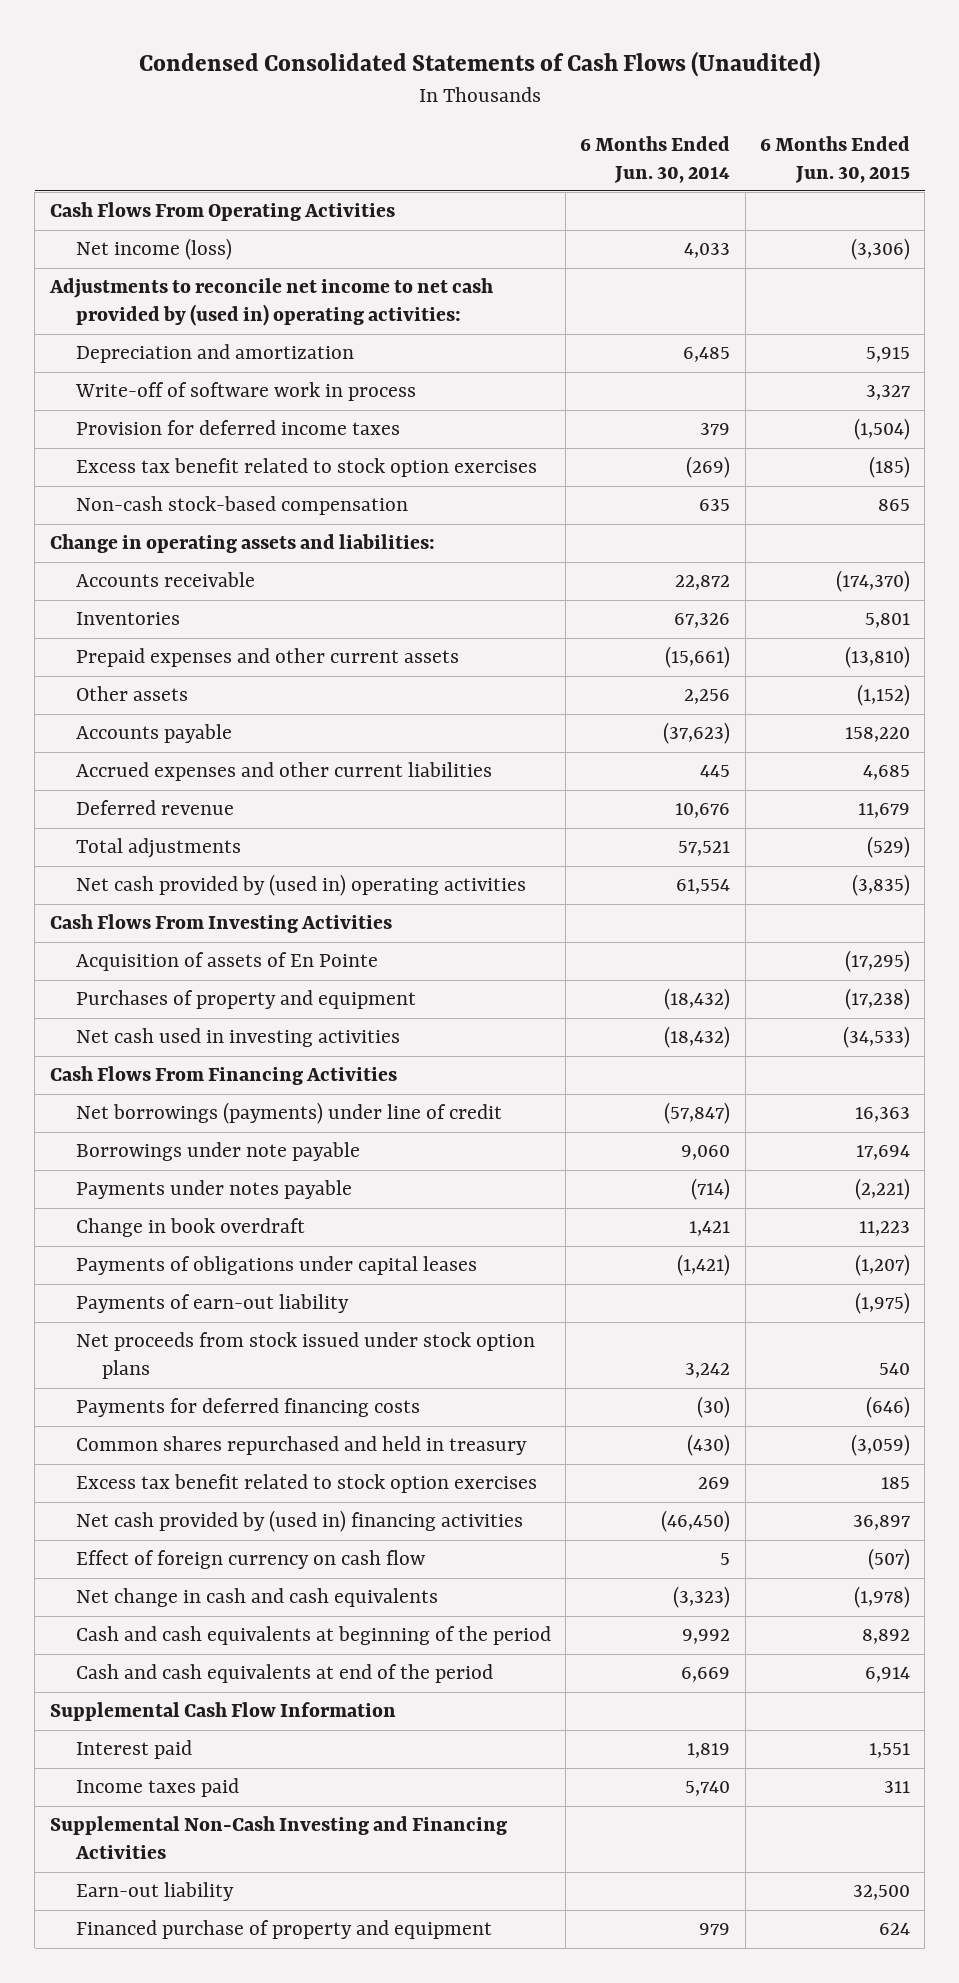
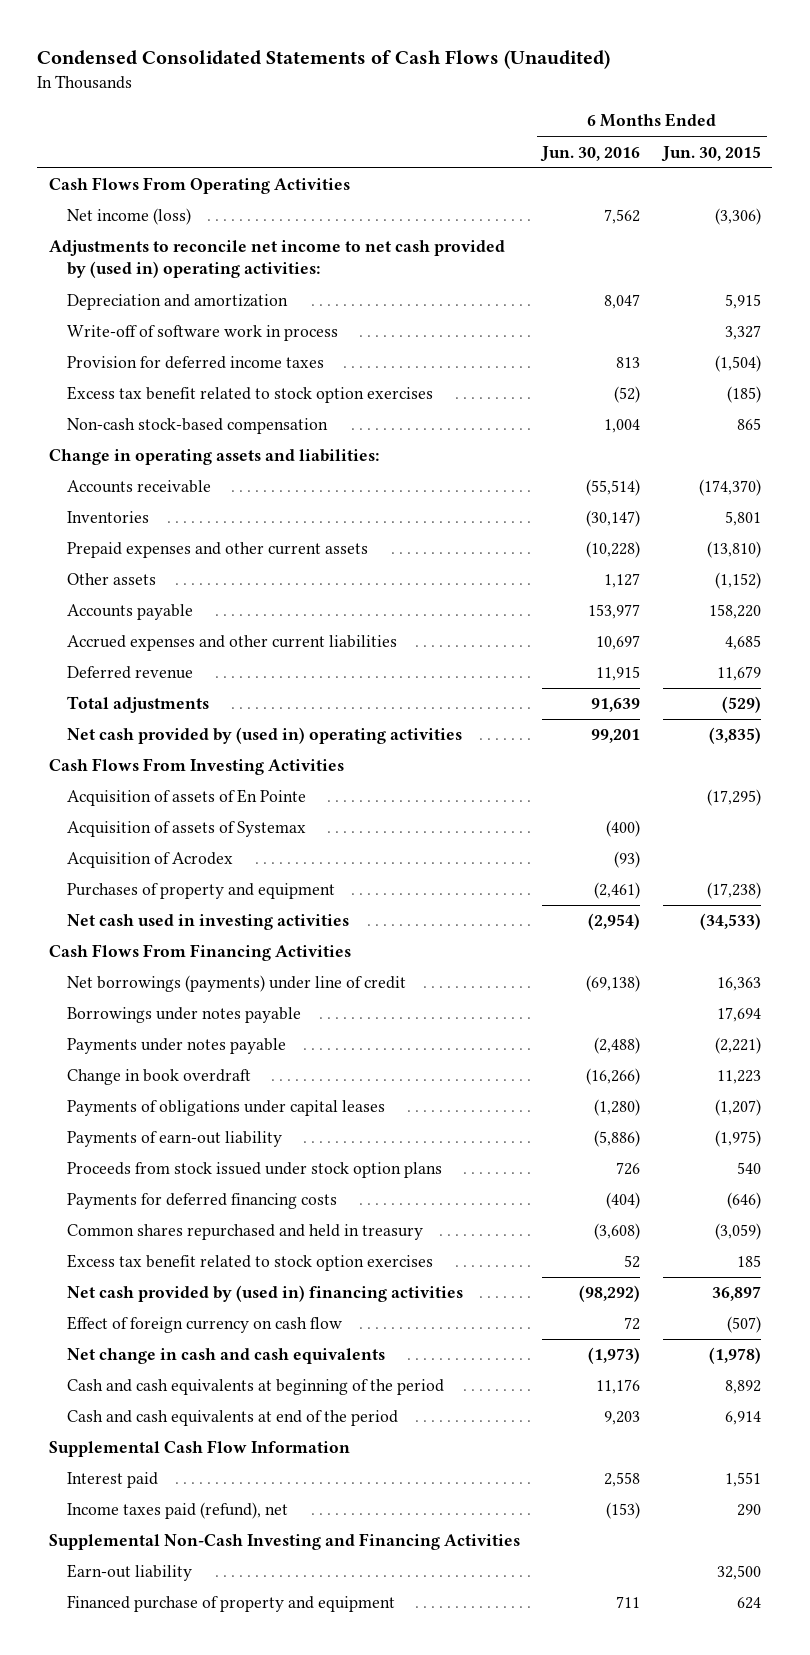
[580,135,731,183] 6 Months Ended Jun. 30, 2014 -> none
none -> [540,145,641,162] Jun. 30, 2016
none -> [67,821,307,838] Acquisition of assets of Systemax
none -> [67,852,234,869] Acquisition of Acrodex
[75,1142,360,1162] Borrowings under note payable -> [67,1007,302,1024] Borrowings under notes payable
[75,1332,535,1380] Net proceeds from stock issued under stock option plans -> [67,1162,443,1179] Proceeds from stock issued under stock option plans
[75,1778,239,1798] Income taxes paid -> [67,1502,289,1520] Income taxes paid (refund), net
[883,1781,910,1794] 311 -> [737,1504,762,1517] 290

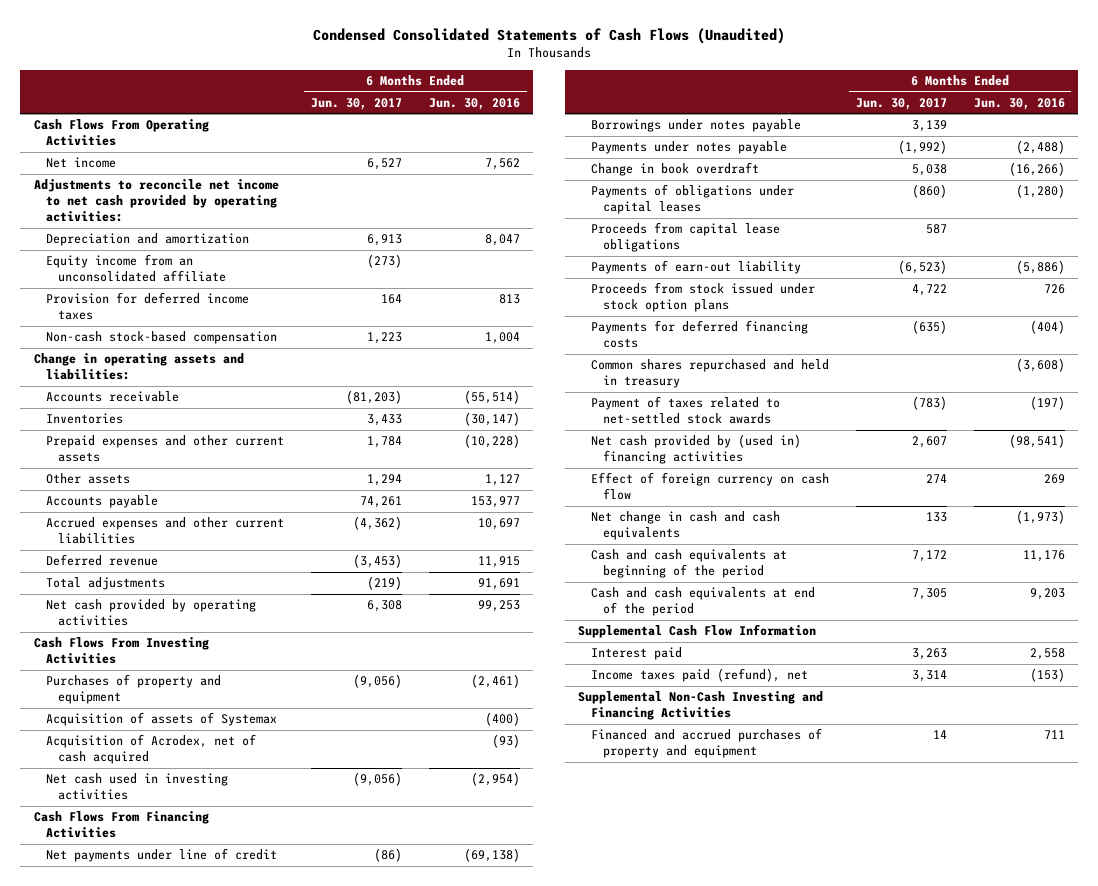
[661,145,762,162] Jun. 30, 2015 -> none
none -> [310,97,402,110] Jun. 30, 2017
[67,208,192,226] Net income (loss) -> [46,157,117,169] Net income
[48,240,505,279] Adjustments to reconcile net income to net cash provided by (used in) operating activities: -> [33,179,279,223] Adjustments to reconcile net income to net cash provided by operating activities:
[67,325,339,342] Write-off of software work in process -> none
none -> [46,254,227,283] Equity income from an unconsolidated affiliate
[67,386,434,404] Excess tax benefit related to stock option exercises -> none
[591,698,641,713] 91,639 -> [477,578,520,591] 91,691
[67,727,463,745] Net cash provided by (used in) operating activities -> [46,599,257,627] Net cash provided by operating activities
[591,729,641,744] 99,201 -> [477,600,520,613] 99,253
[67,789,307,807] Acquisition of assets of En Pointe -> none
[67,852,234,869] Acquisition of Acrodex -> none
[67,821,307,838] Acquisition of assets of Systemax -> [46,712,278,727] Acquisition of assets of Systemax
none -> [46,734,257,765] Acquisition of Acrodex, net of cash acquired
[67,975,407,993] Net borrowings (payments) under line of credit -> [46,848,278,863] Net payments under line of credit
none -> [590,222,780,253] Proceeds from capital lease obligations
[67,1254,434,1272] Excess tax benefit related to stock option exercises -> none
none -> [590,396,780,425] Payment of taxes related to net-settled stock awards
[579,1285,641,1303] (98,292) -> [1008,434,1065,449] (98,541)
[624,1317,641,1331] 72 -> [1043,474,1065,485] 269
[67,1564,193,1582] Earn-out liability -> none
[67,1595,396,1613] Financed purchase of property and equipment -> [590,728,822,759] Financed and accrued purchases of property and equipment

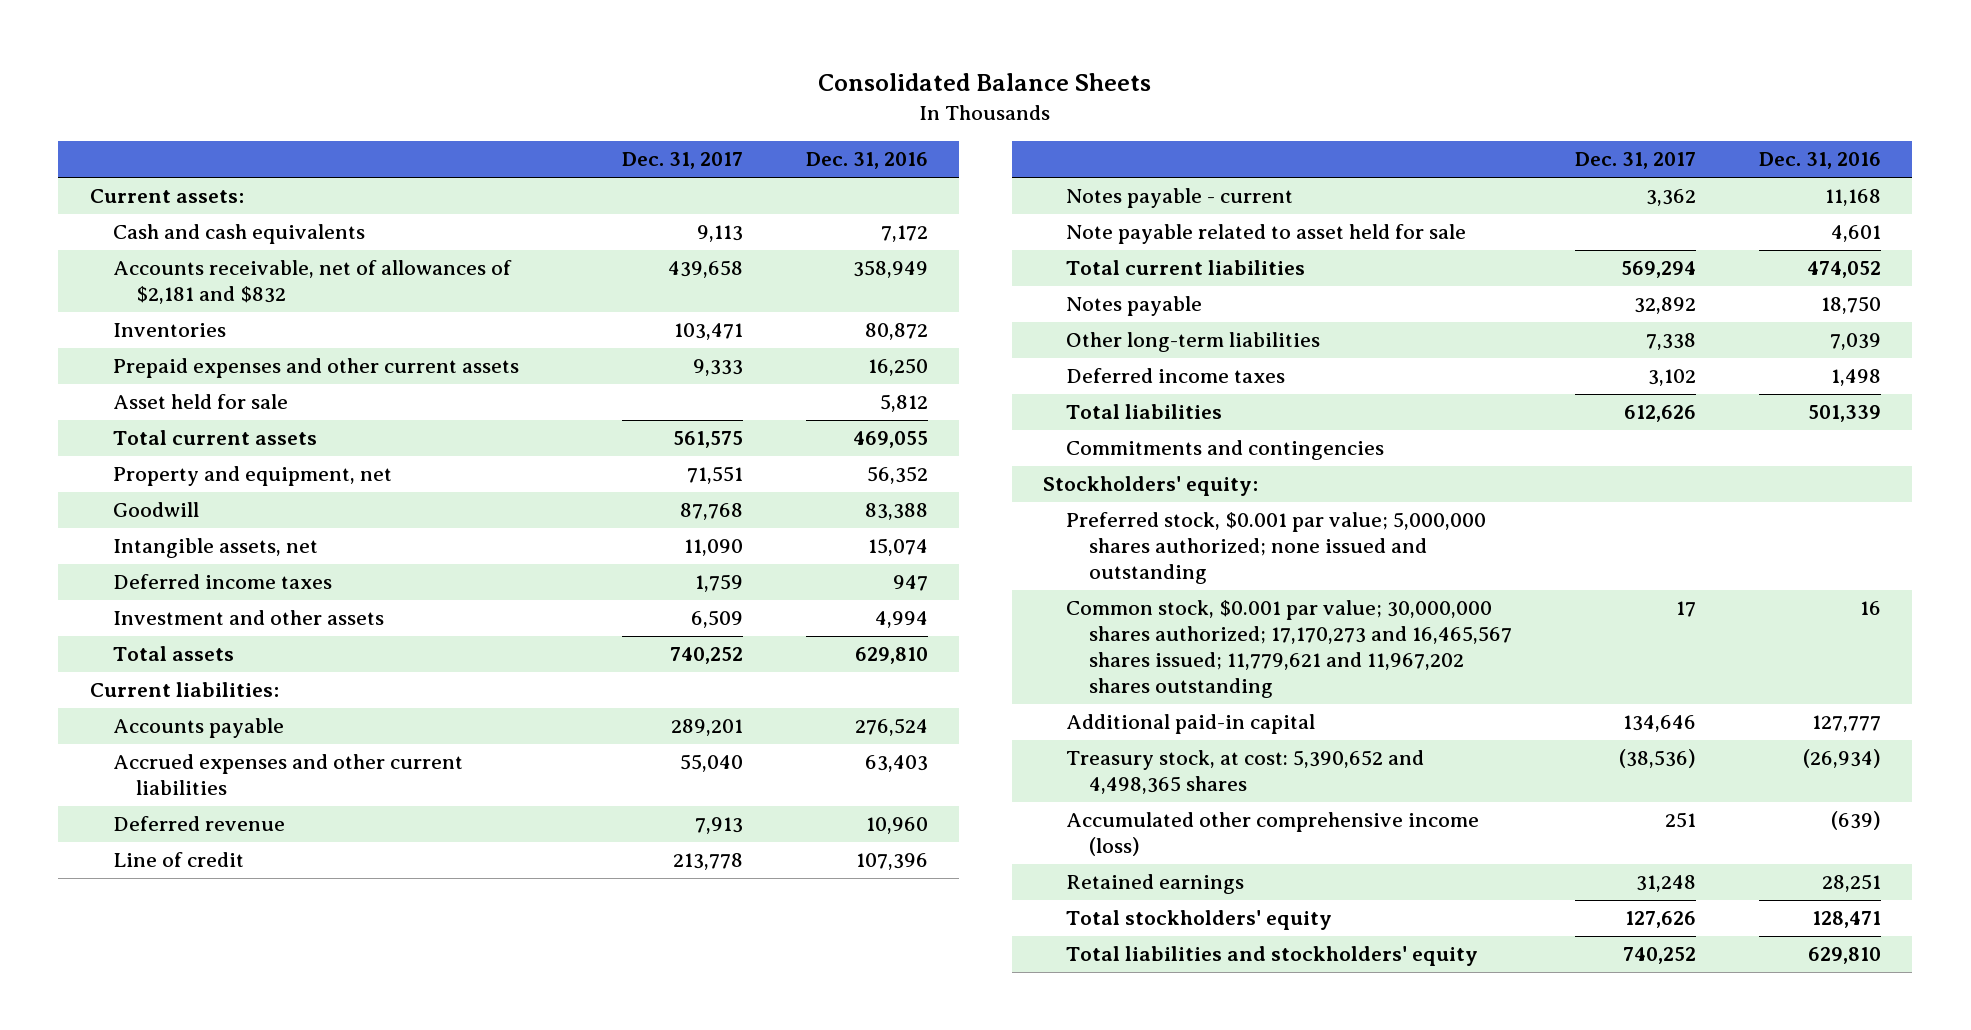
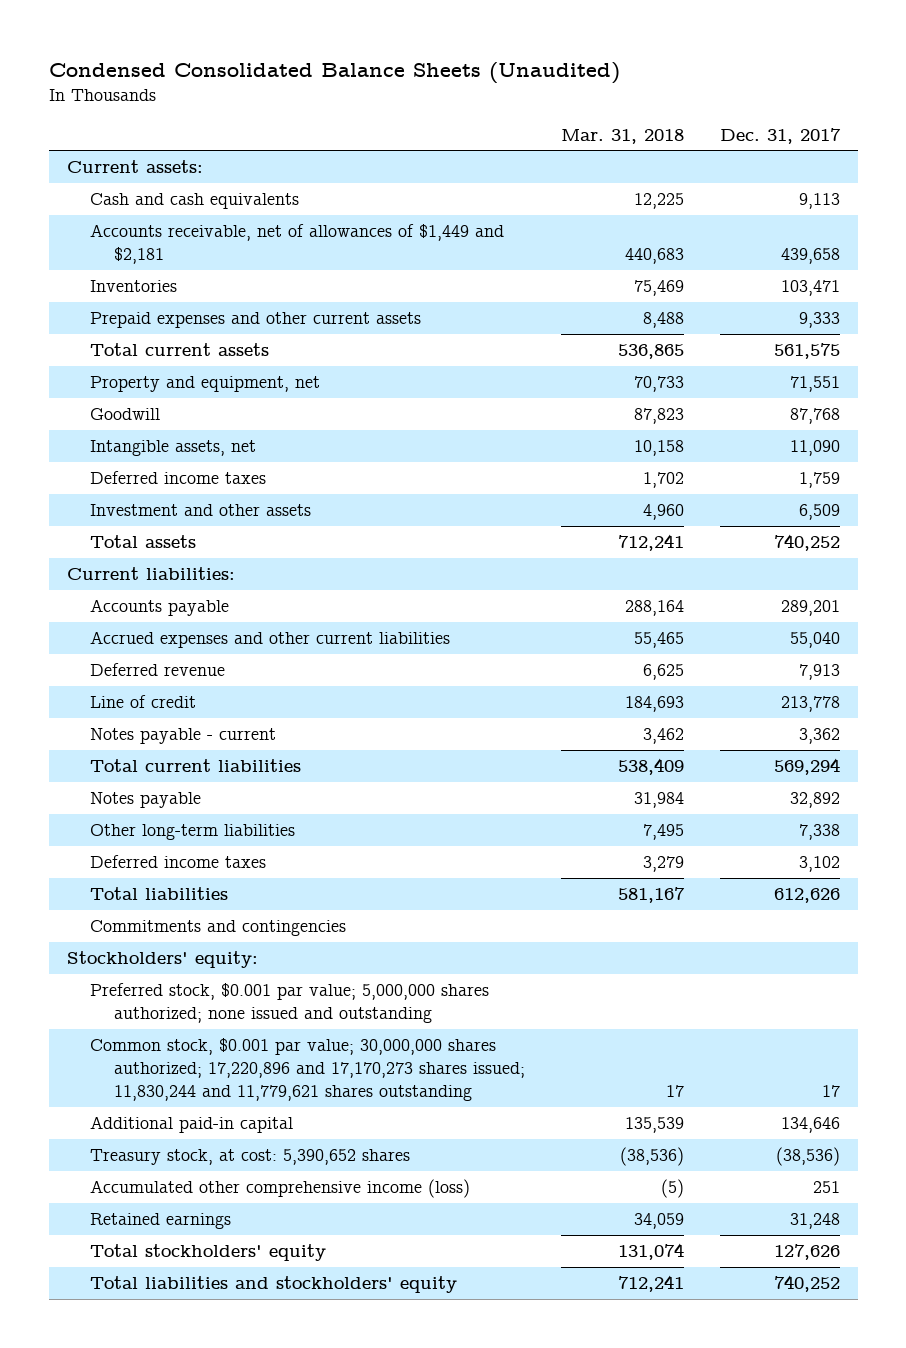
[818,73,1152,92] Consolidated Balance Sheets -> [48,61,620,84] Condensed Consolidated Balance Sheets (Unaudited)
[805,152,928,170] Dec. 31, 2016 -> none
none -> [560,128,684,144] Mar. 31, 2018
[112,260,512,305] Accounts receivable, net of allowances of $2,181 and $832 -> [90,224,505,265] Accounts receivable, net of allowances of $1,449 and $2,181
[112,394,288,410] Asset held for sale -> none
[1066,224,1467,245] Note payable related to asset held for sale -> none
[1066,600,1513,699] Common stock, $0.001 par value; 30,000,000 shares authorized; 17,170,273 and 16,465,567 shares issued; 11,779,621 and 11,967,202 shares outstanding -> [90,1038,525,1102] Common stock, $0.001 par value; 30,000,000 shares authorized; 17,220,896 and 17,170,273 shares issued; 11,830,244 and 11,779,621 shares outstanding
[1066,750,1425,795] Treasury stock, at cost: 5,390,652 and 4,498,365 shares -> [90,1149,411,1166] Treasury stock, at cost: 5,390,652 shares

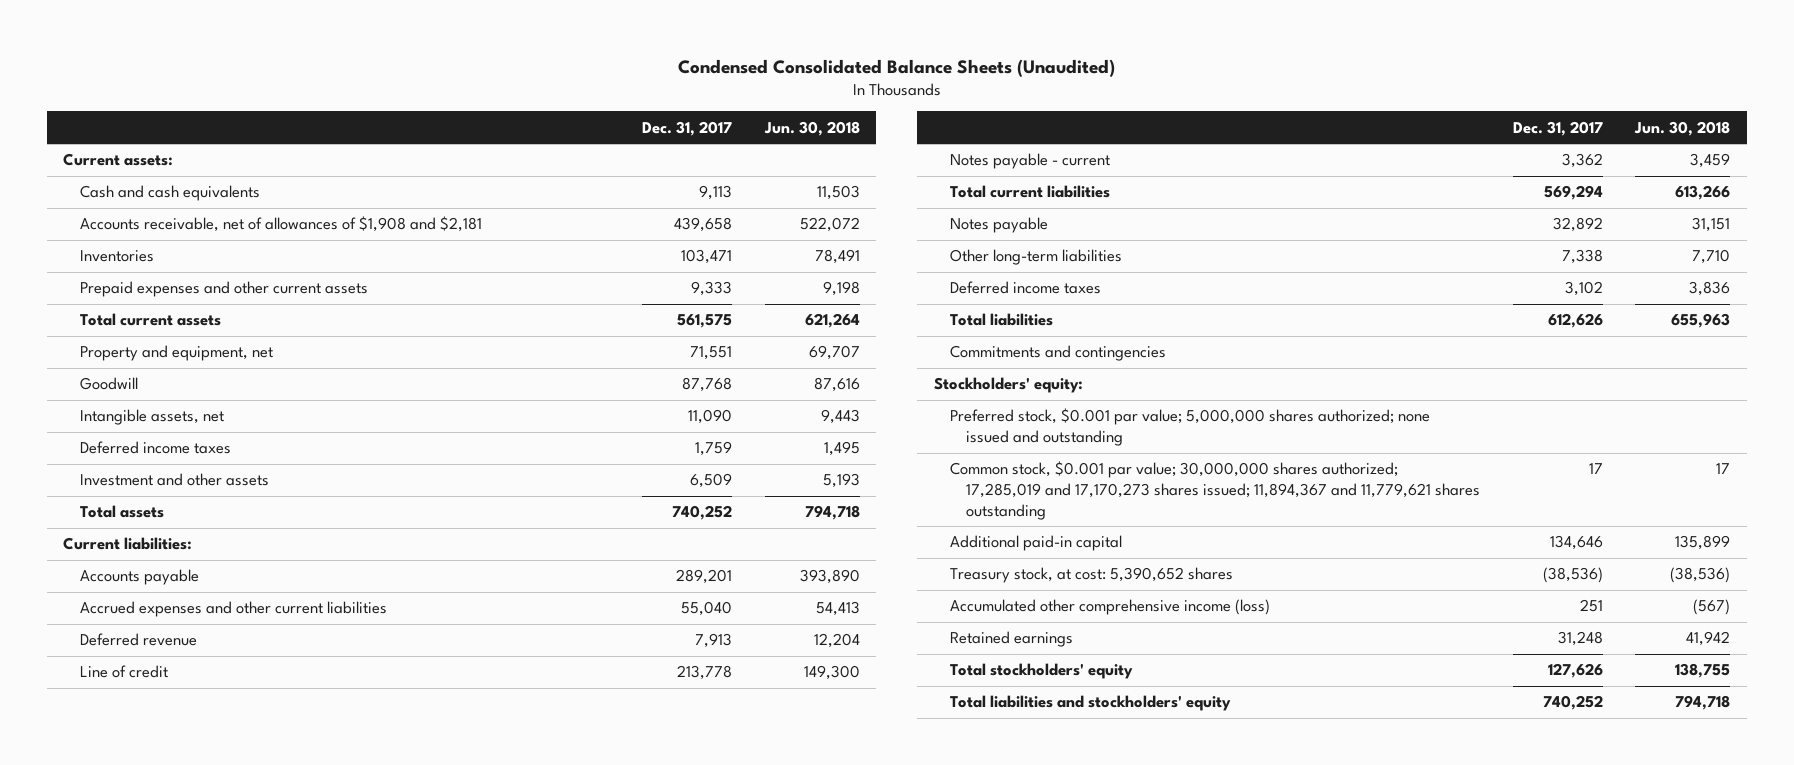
[560,128,684,144] Mar. 31, 2018 -> none
none -> [763,120,860,136] Jun. 30, 2018
[90,224,505,265] Accounts receivable, net of allowances of $1,449 and $2,181 -> [79,216,482,233] Accounts receivable, net of allowances of $1,908 and $2,181
[90,1038,525,1102] Common stock, $0.001 par value; 30,000,000 shares authorized; 17,220,896 and 17,170,273 shares issued; 11,830,244 and 11,779,621 shares outstanding -> [950,461,1481,520] Common stock, $0.001 par value; 30,000,000 shares authorized; 17,285,019 and 17,170,273 shares issued; 11,894,367 and 11,779,621 shares outstanding

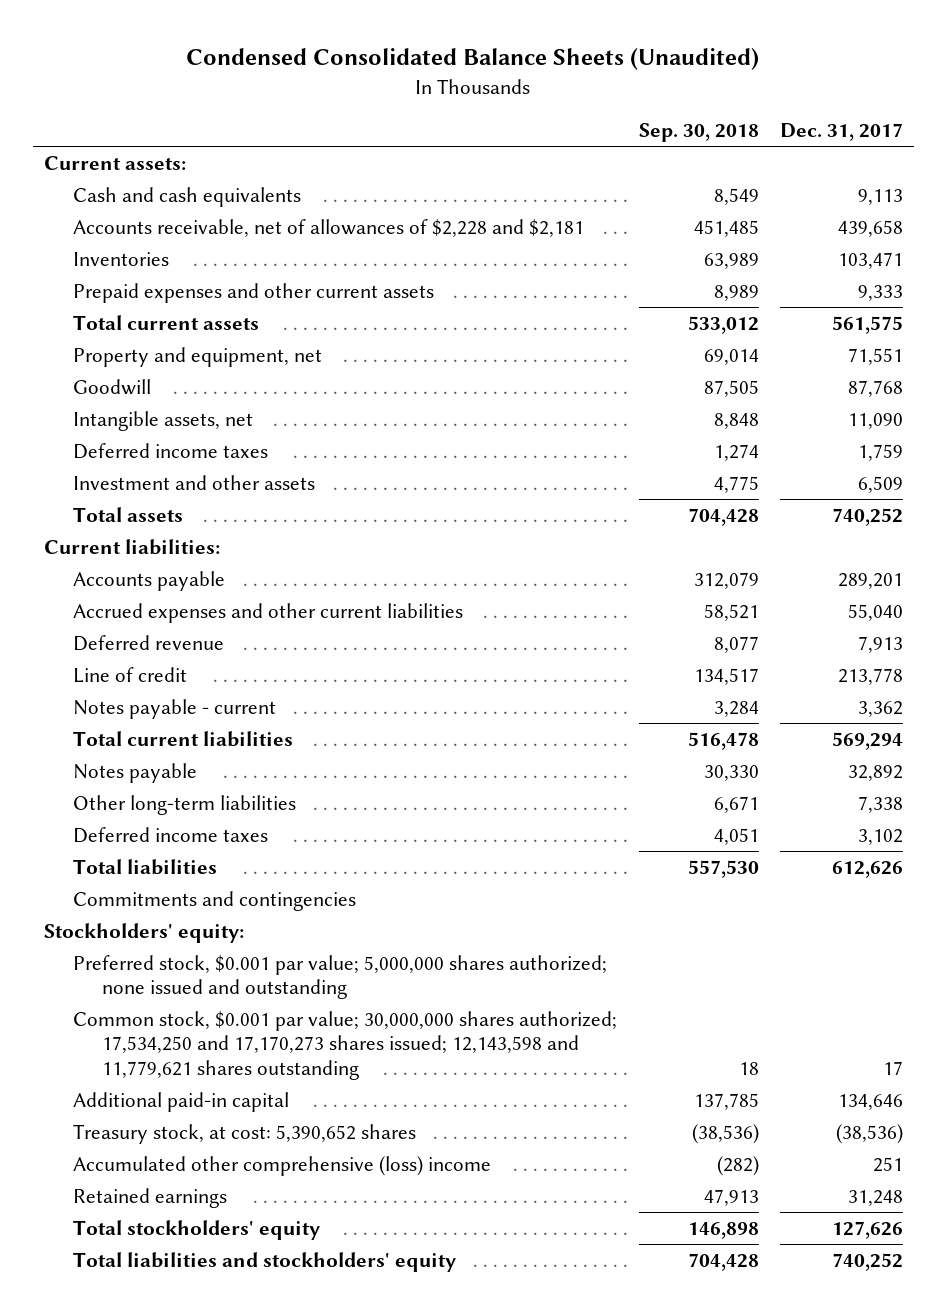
[763,120,860,136] Jun. 30, 2018 -> none
none -> [638,123,759,143] Sep. 30, 2018
[79,216,482,233] Accounts receivable, net of allowances of $1,908 and $2,181 -> [72,218,584,237] Accounts receivable, net of allowances of $2,228 and $2,181
[950,461,1481,520] Common stock, $0.001 par value; 30,000,000 shares authorized; 17,285,019 and 17,170,273 shares issued; 11,894,367 and 11,779,621 shares outstanding -> [72,1010,617,1080] Common stock, $0.001 par value; 30,000,000 shares authorized; 17,534,250 and 17,170,273 shares issued; 12,143,598 and 11,779,621 shares outstanding
[950,599,1271,616] Accumulated other comprehensive income (loss) -> [72,1155,491,1176] Accumulated other comprehensive (loss) income

